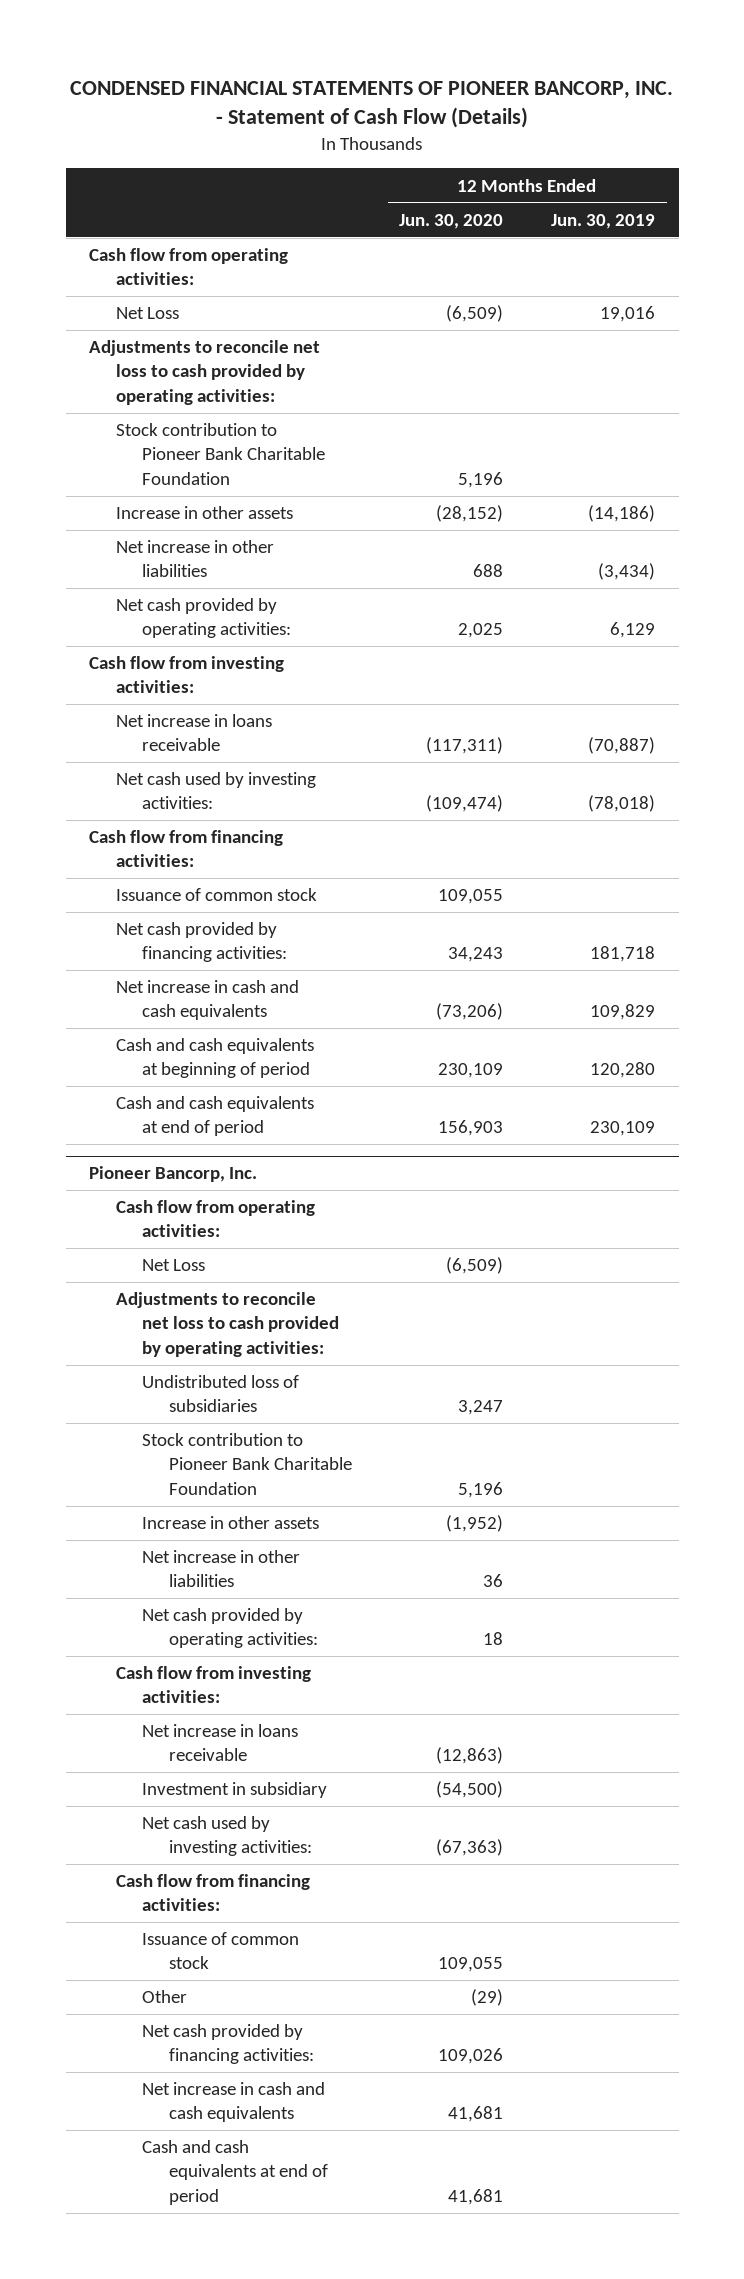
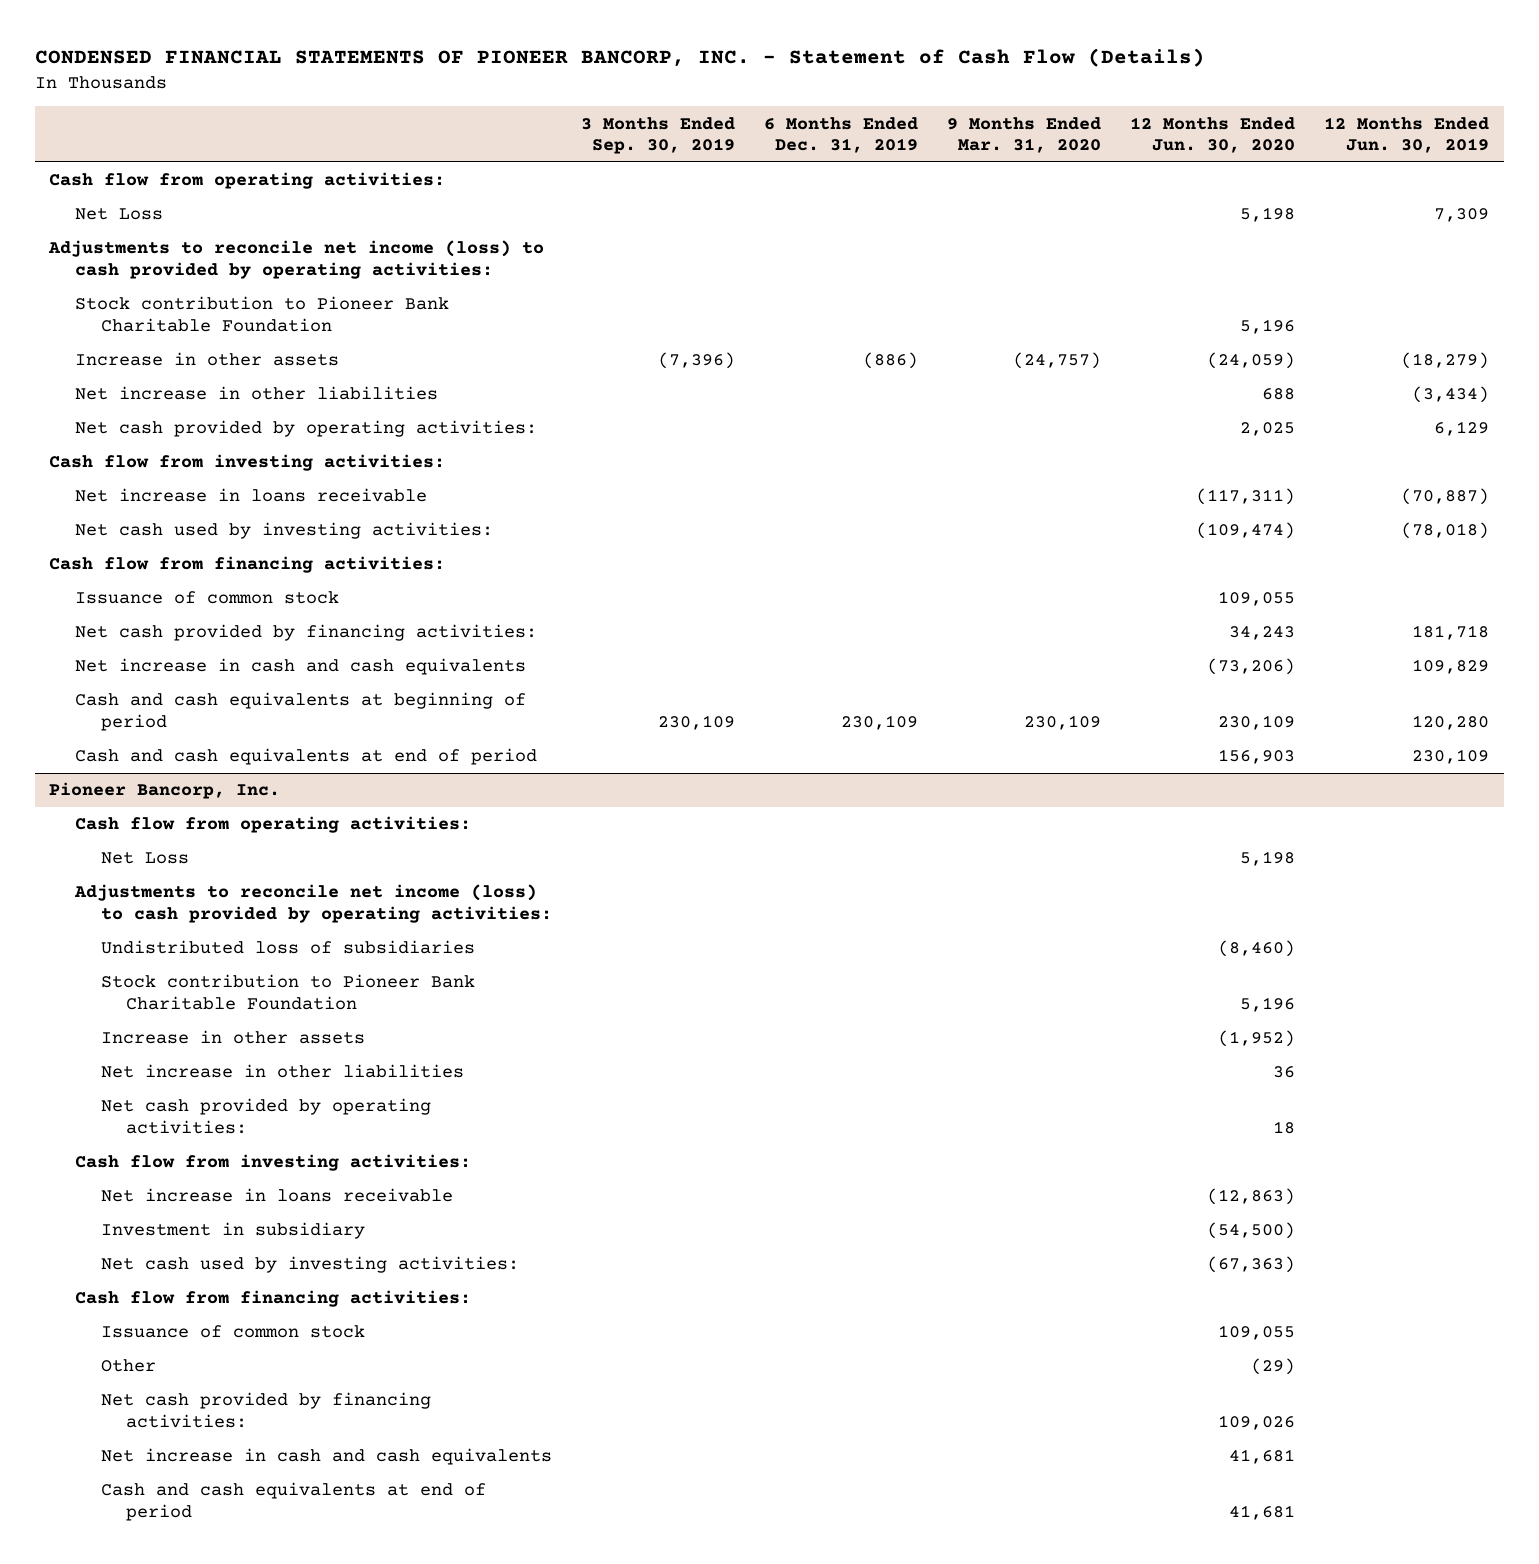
none -> [580,116,735,155] 3 Months Ended Sep. 30, 2019
none -> [763,116,918,154] 6 Months Ended Dec. 31, 2019
none -> [947,116,1102,154] 9 Months Ended Mar. 31, 2020
[446,305,504,323] (6,509) -> [1240,207,1296,223] 5,198
[600,306,656,323] 19,016 -> [1434,208,1490,223] 7,309
[89,340,321,405] Adjustments to reconcile net loss to cash provided by operating activities: -> [48,240,545,279] Adjustments to reconcile net income (loss) to cash provided by operating activities:
[436,505,504,523] (28,152) -> [1207,352,1296,370] (24,059)
[588,505,656,523] (14,186) -> [1401,352,1490,370] (18,279)
[446,1257,504,1275] (6,509) -> [1240,851,1296,867] 5,198
[115,1292,340,1357] Adjustments to reconcile net loss to cash provided by operating activities: -> [73,884,552,923] Adjustments to reconcile net income (loss) to cash provided by operating activities:
[458,1400,504,1416] 3,247 -> [1218,940,1296,958] (8,460)

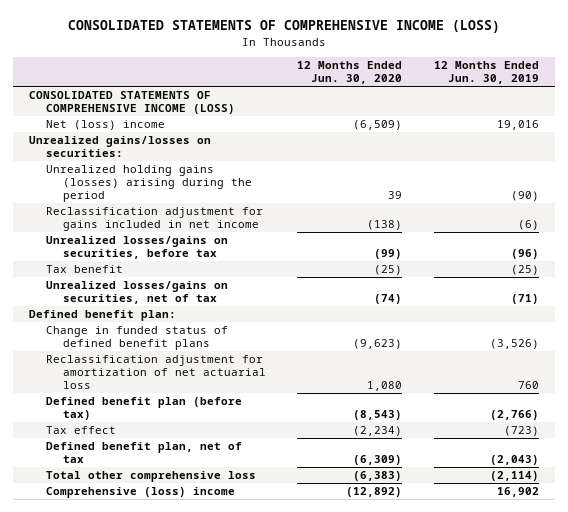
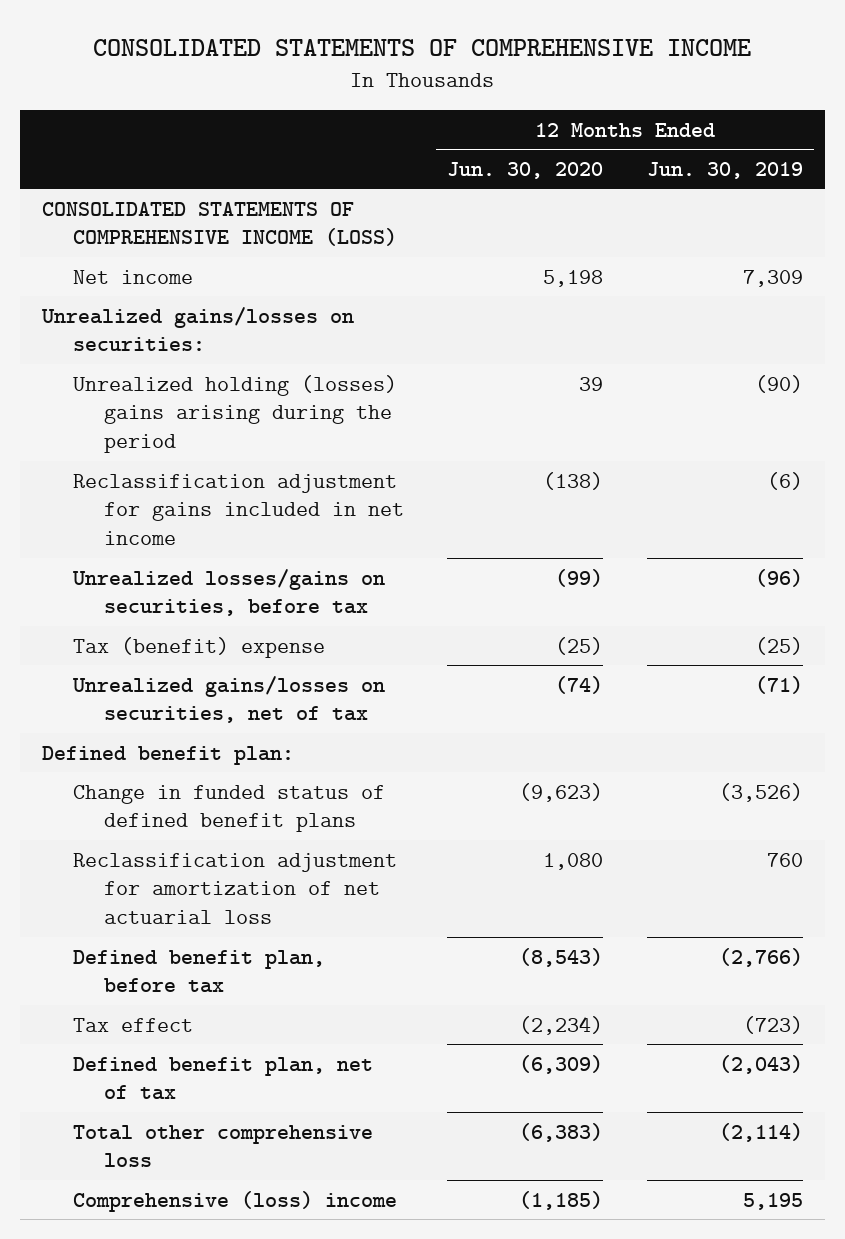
[67,20,500,34] CONSOLIDATED STATEMENTS OF COMPREHENSIVE INCOME (LOSS) -> [93,38,752,56] CONSOLIDATED STATEMENTS OF COMPREHENSIVE INCOME
[45,120,165,131] Net (loss) income -> [72,269,193,284] Net income
[353,120,403,131] (6,509) -> [543,269,604,287] 5,198
[496,120,539,131] 19,016 -> [742,269,803,287] 7,309
[45,165,253,203] Unrealized holding gains (losses) arising during the period -> [72,374,397,454] Unrealized holding (losses) gains arising during the period
[45,265,123,274] Tax benefit -> [72,636,325,658] Tax (benefit) expense
[45,281,228,305] Unrealized losses/gains on securities, net of tax -> [71,675,385,724] Unrealized gains/losses on securities, net of tax
[45,397,242,421] Defined benefit plan (before tax) -> [72,949,325,994] Defined benefit plan, before tax
[346,487,403,498] (12,892) -> [519,1190,604,1210] (1,185)
[496,487,539,498] 16,902 -> [742,1192,803,1210] 5,195

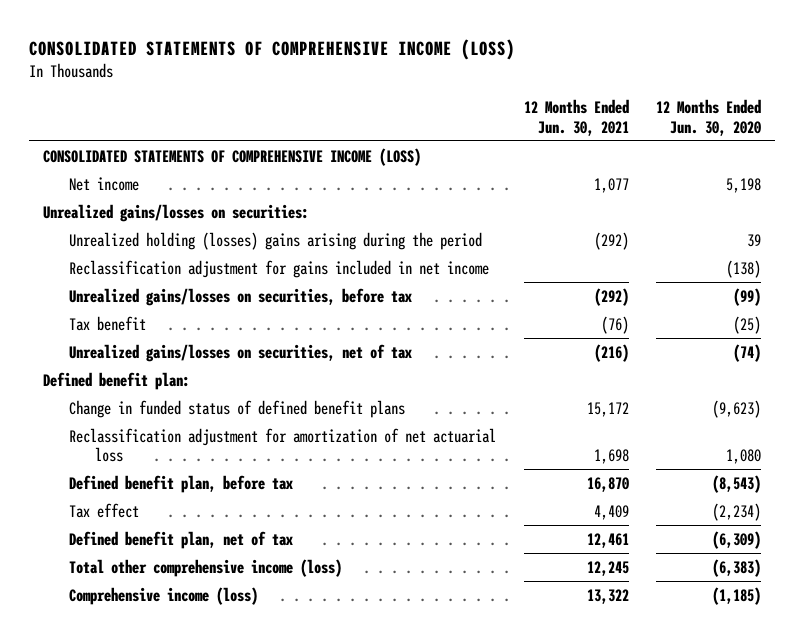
[93,38,752,56] CONSOLIDATED STATEMENTS OF COMPREHENSIVE INCOME -> [29,38,516,60] CONSOLIDATED STATEMENTS OF COMPREHENSIVE INCOME (LOSS)
[646,161,803,179] Jun. 30, 2019 -> none
none -> [523,99,629,136] 12 Months Ended Jun. 30, 2021
[71,568,385,617] Unrealized losses/gains on securities, before tax -> [68,287,412,306] Unrealized gains/losses on securities, before tax
[72,636,325,658] Tax (benefit) expense -> [68,315,146,331] Tax benefit
[72,1124,373,1168] Total other comprehensive loss -> [68,558,342,577] Total other comprehensive income (loss)
[72,1190,397,1212] Comprehensive (loss) income -> [68,586,258,605] Comprehensive income (loss)

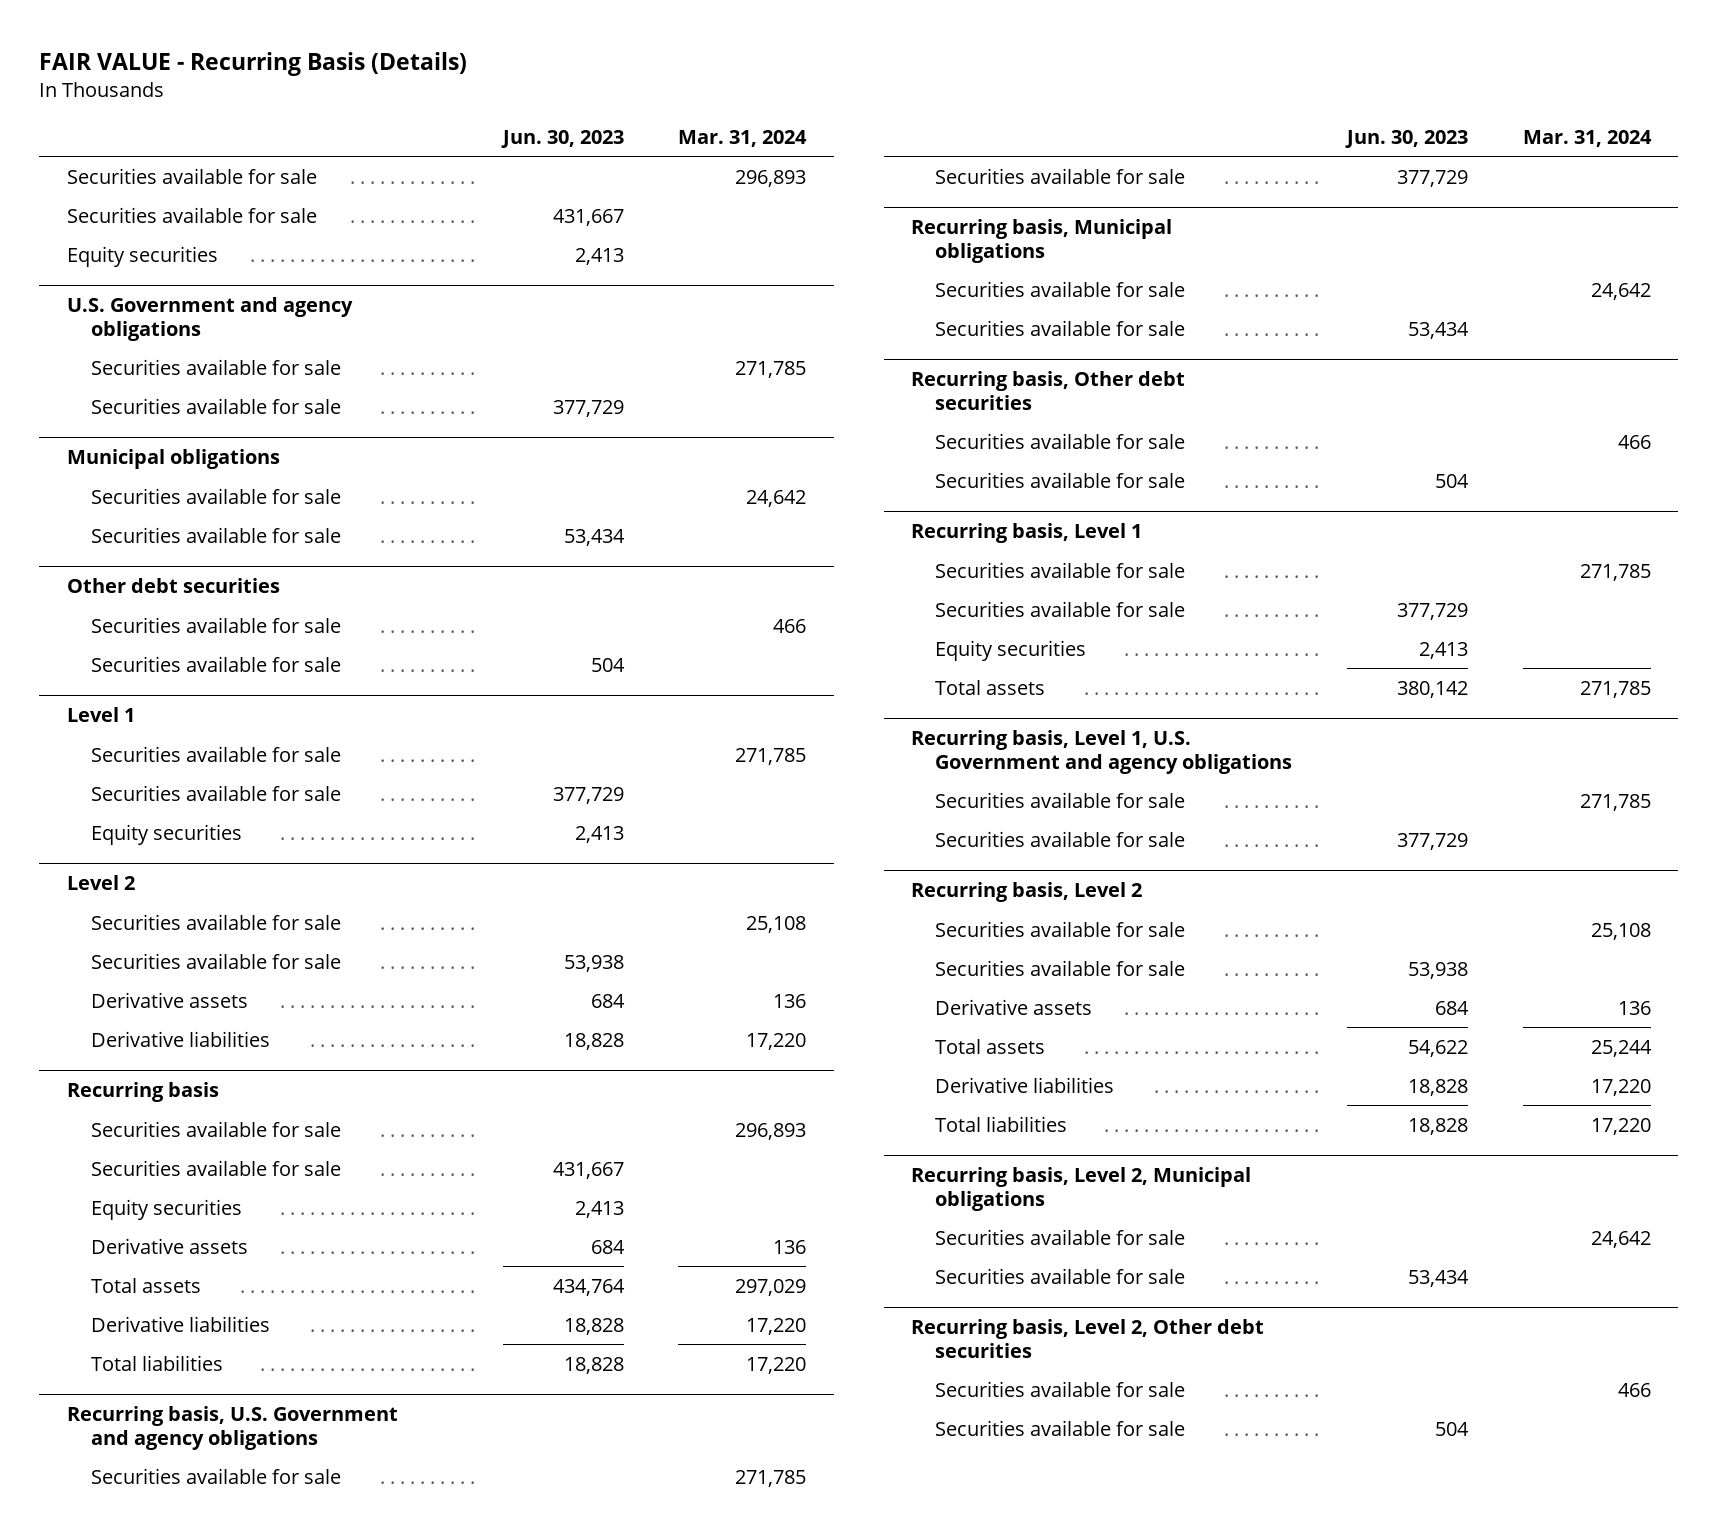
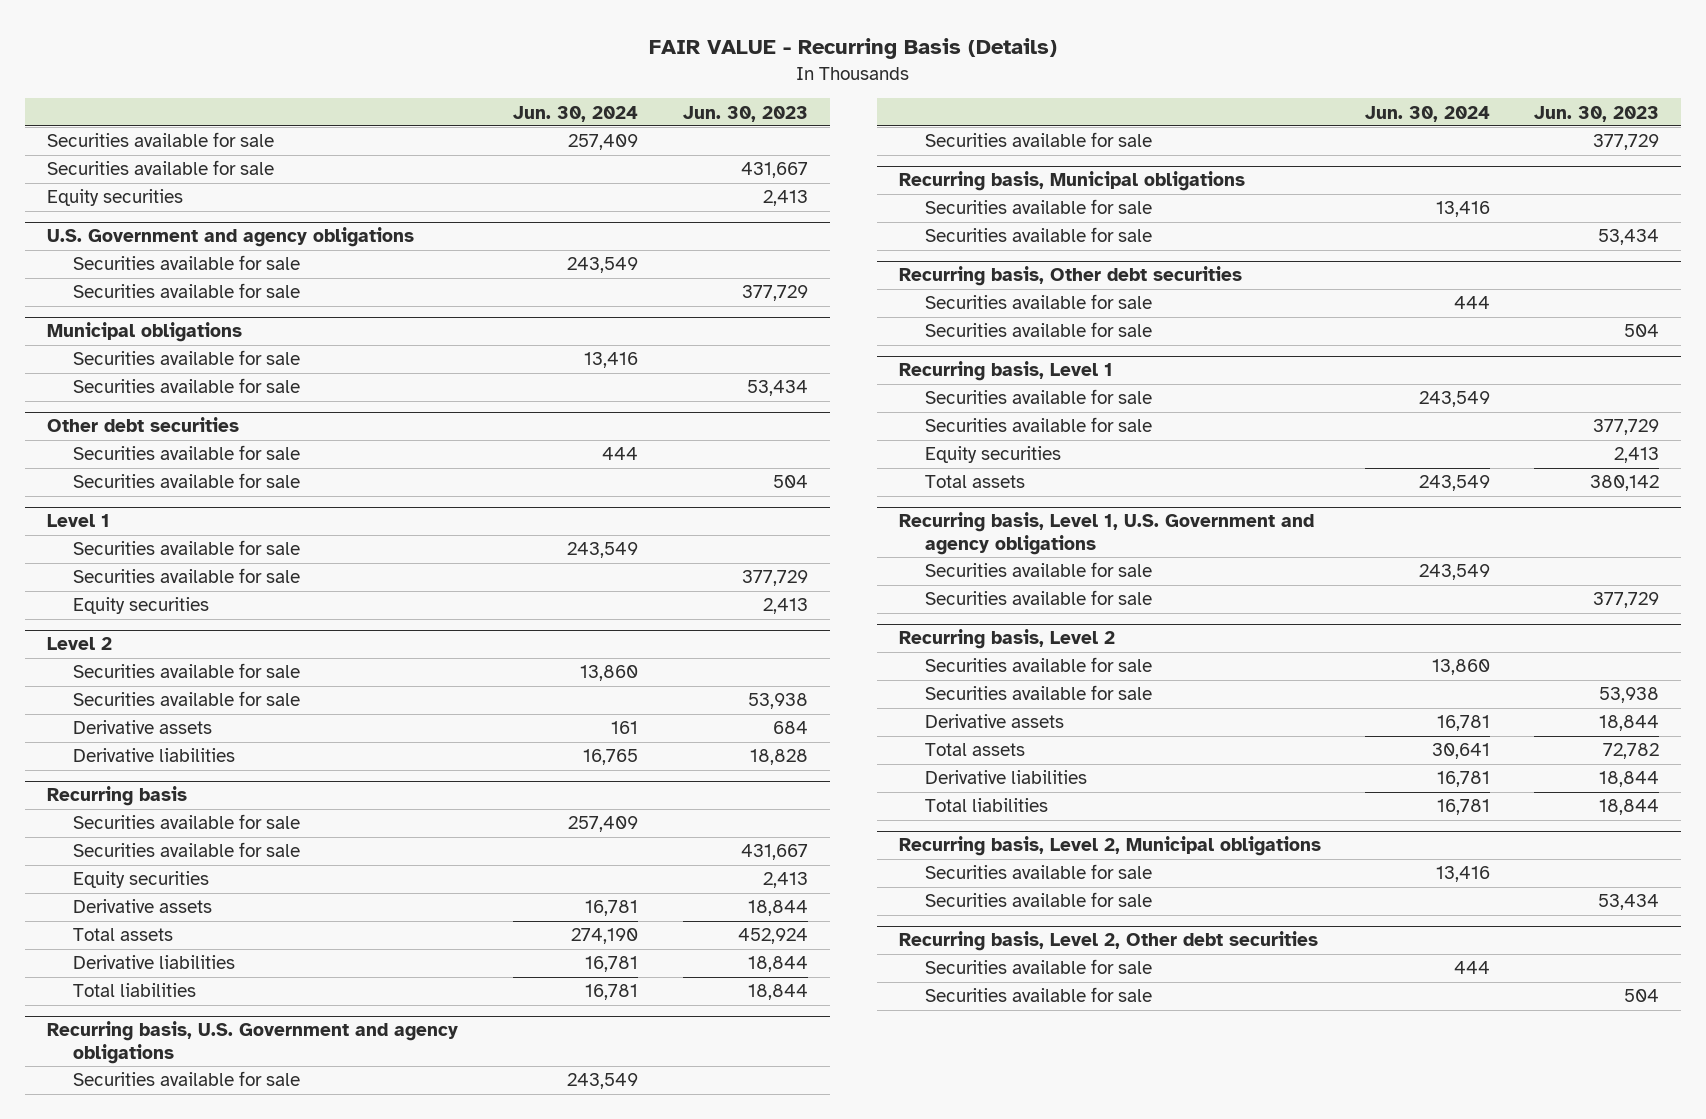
[678,129,808,147] Mar. 31, 2024 -> none
none -> [513,105,639,122] Jun. 30, 2024
[590,1239,625,1254] 684 -> [747,900,808,917] 18,844
[552,1278,625,1296] 434,764 -> [737,928,808,945] 452,924
[563,1317,624,1335] 18,828 -> [747,956,808,973] 18,844
[563,1356,624,1374] 18,828 -> [747,984,808,1001] 18,844
[1434,1000,1469,1015] 684 -> [1599,715,1660,732] 18,844
[1407,1039,1468,1057] 54,622 -> [1603,743,1660,760] 72,782
[1407,1078,1468,1096] 18,828 -> [1599,771,1660,788] 18,844
[1407,1117,1468,1135] 18,828 -> [1599,799,1660,816] 18,844

